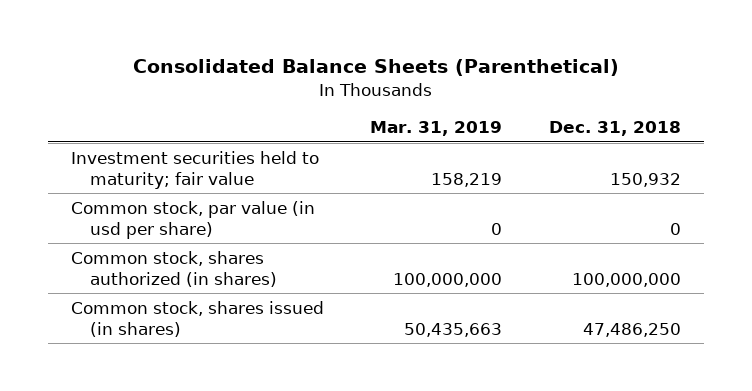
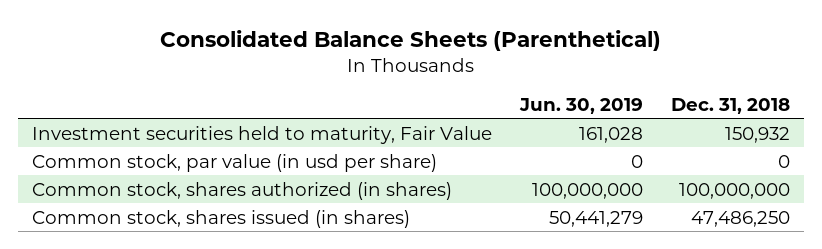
[370,121,503,137] Mar. 31, 2019 -> none
none -> [519,97,644,114] Jun. 30, 2019
[70,150,319,189] Investment securities held to maturity; fair value -> [31,125,492,144] Investment securities held to maturity, Fair Value

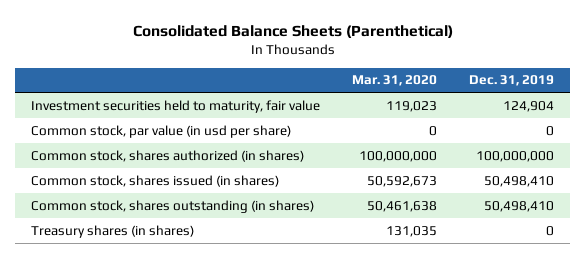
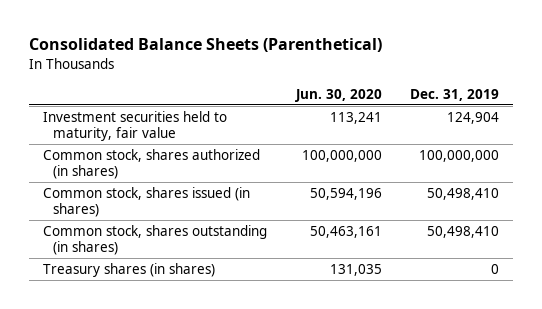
[352,75,438,87] Mar. 31, 2020 -> none
none -> [294,88,382,102] Jun. 30, 2020
[30,124,291,138] Common stock, par value (in usd per share) -> none

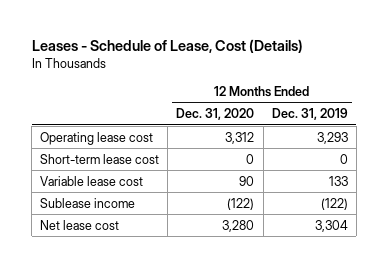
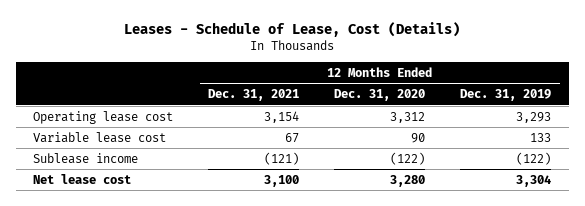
none -> [208,89,300,102] Dec. 31, 2021
[40,153,160,164] Short-term lease cost -> none

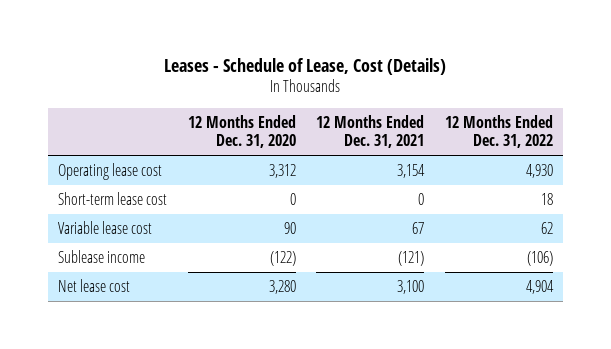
[460,89,552,102] Dec. 31, 2019 -> none
none -> [444,115,553,149] 12 Months Ended Dec. 31, 2022
none -> [57,192,167,206] Short-term lease cost

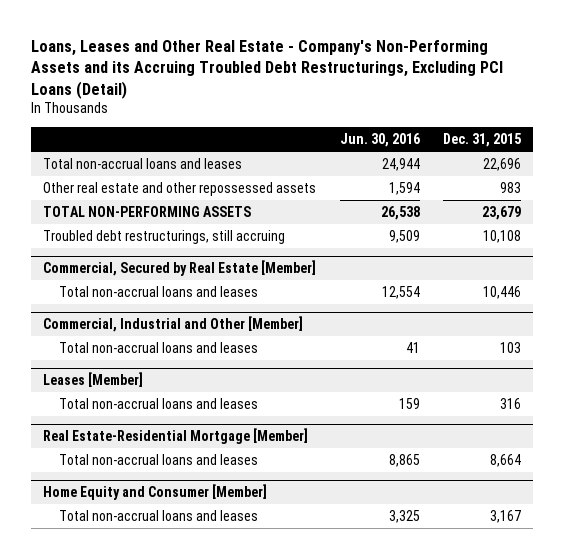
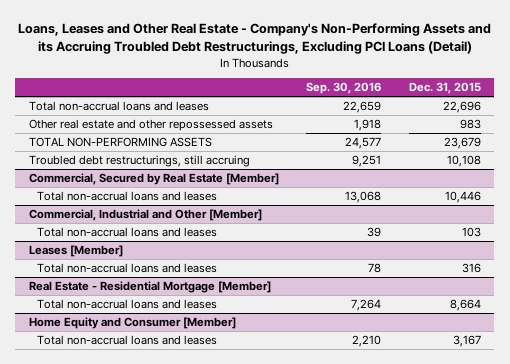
[339,133,420,148] Jun. 30, 2016 -> none
none -> [306,82,382,95] Sep. 30, 2016
[42,428,308,445] Real Estate-Residential Mortgage [Member] -> [28,281,271,294] Real Estate - Residential Mortgage [Member]

